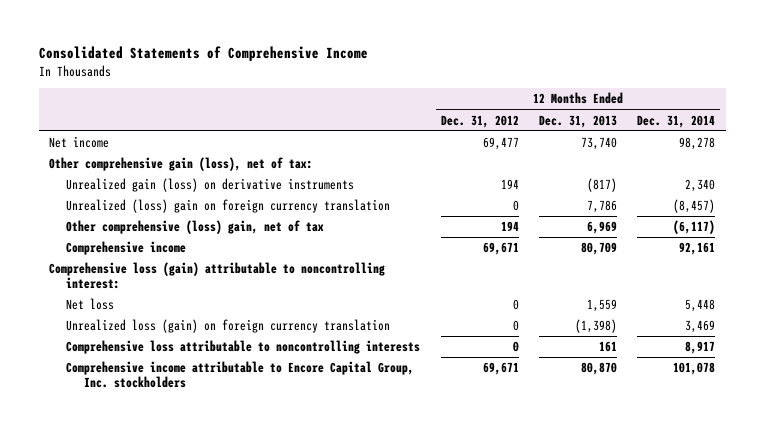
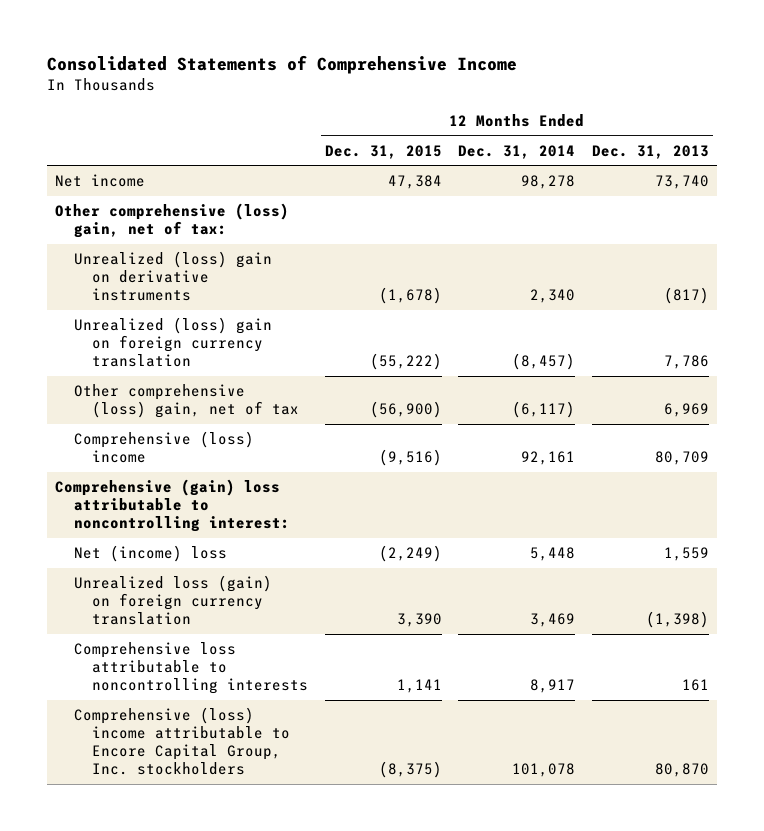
[440,114,519,128] Dec. 31, 2012 -> none
none -> [324,144,442,159] Dec. 31, 2015
[48,157,313,172] Other comprehensive gain (loss), net of tax: -> [54,203,289,239] Other comprehensive (loss) gain, net of tax:
[66,178,355,193] Unrealized gain (loss) on derivative instruments -> [73,251,272,302] Unrealized (loss) gain on derivative instruments
[66,241,187,256] Comprehensive income -> [73,431,254,464] Comprehensive (loss) income
[48,262,385,290] Comprehensive loss (gain) attributable to noncontrolling interest: -> [54,479,290,533] Comprehensive (gain) loss attributable to noncontrolling interest:
[66,298,115,311] Net loss -> [73,545,227,563] Net (income) loss
[66,361,415,389] Comprehensive income attributable to Encore Capital Group, Inc. stockholders -> [73,707,291,776] Comprehensive (loss) income attributable to Encore Capital Group, Inc. stockholders

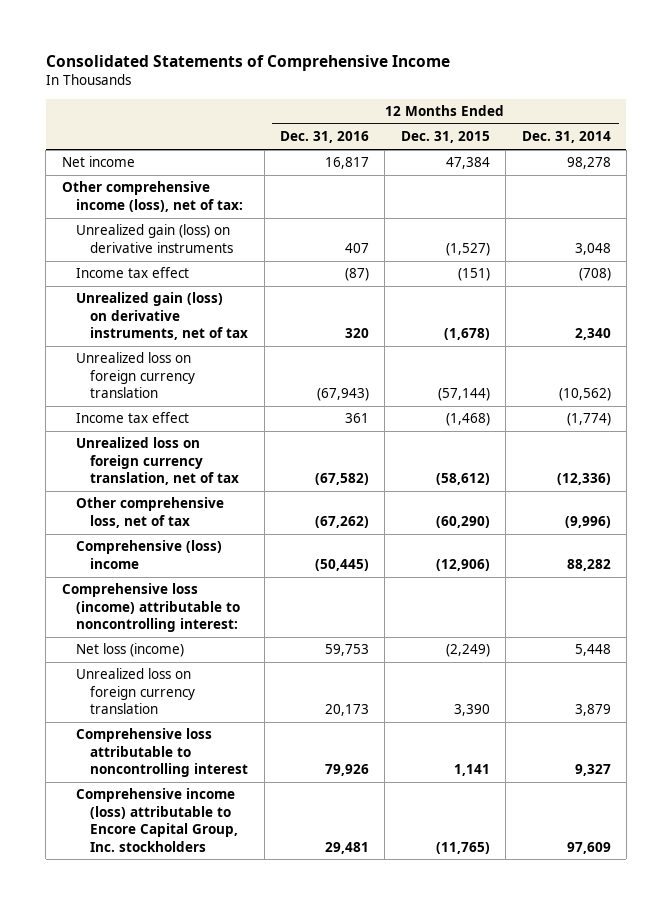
[591,144,709,159] Dec. 31, 2013 -> none
none -> [280,131,370,144] Dec. 31, 2016
[54,203,289,239] Other comprehensive (loss) gain, net of tax: -> [61,181,244,212] Other comprehensive income (loss), net of tax:
none -> [76,224,234,253] Unrealized gain (loss) on derivative instruments
none -> [76,267,190,279] Income tax effect
[73,251,272,302] Unrealized (loss) gain on derivative instruments -> [76,292,249,341] Unrealized gain (loss) on derivative instruments, net of tax
none -> [76,352,196,399] Unrealized loss on foreign currency translation
none -> [76,412,190,424] Income tax effect
[73,317,272,368] Unrealized (loss) gain on foreign currency translation -> [76,437,240,486] Unrealized loss on foreign currency translation, net of tax
[369,353,442,371] (55,222) -> [435,473,490,486] (58,612)
[512,353,576,371] (8,457) -> [556,473,611,486] (12,336)
[73,384,300,419] Other comprehensive (loss) gain, net of tax -> [76,497,225,528] Other comprehensive loss, net of tax
[369,401,442,419] (56,900) -> [435,515,490,528] (60,290)
[512,401,576,419] (6,117) -> [564,515,611,528] (9,996)
[378,449,442,467] (9,516) -> [435,558,490,571] (12,906)
[521,451,576,466] 92,161 -> [566,558,611,571] 88,282
[54,479,290,533] Comprehensive (gain) loss attributable to noncontrolling interest: -> [61,583,241,633] Comprehensive loss (income) attributable to noncontrolling interest:
[73,545,227,563] Net (income) loss -> [76,643,185,658] Net loss (income)
[73,575,272,626] Unrealized loss (gain) on foreign currency translation -> [76,668,196,715] Unrealized loss on foreign currency translation
[530,613,576,628] 3,469 -> [574,704,611,717] 3,879
[73,642,309,695] Comprehensive loss attributable to noncontrolling interests -> [76,728,249,778] Comprehensive loss attributable to noncontrolling interest
[530,679,576,694] 8,917 -> [574,764,611,777] 9,327
[73,707,291,776] Comprehensive (loss) income attributable to Encore Capital Group, Inc. stockholders -> [76,788,239,852] Comprehensive income (loss) attributable to Encore Capital Group, Inc. stockholders
[378,761,442,779] (8,375) -> [435,841,490,854] (11,765)
[512,763,576,778] 101,078 -> [566,841,611,854] 97,609

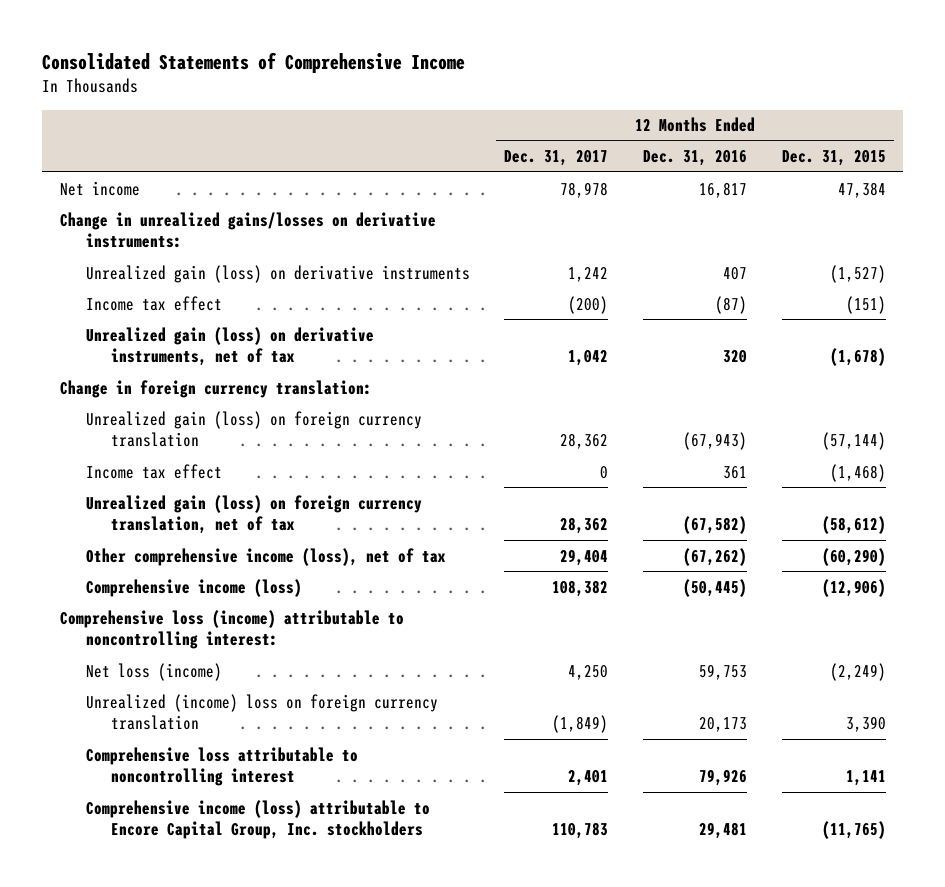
[521,131,611,144] Dec. 31, 2014 -> none
none -> [504,150,609,167] Dec. 31, 2017
[61,181,244,212] Other comprehensive income (loss), net of tax: -> none
none -> [59,211,436,249] Change in unrealized gains/losses on derivative instruments:
none -> [59,379,372,398] Change in foreign currency translation:
[76,352,196,399] Unrealized loss on foreign currency translation -> [85,410,422,448] Unrealized gain (loss) on foreign currency translation
[76,437,240,486] Unrealized loss on foreign currency translation, net of tax -> [85,494,422,535] Unrealized gain (loss) on foreign currency translation, net of tax
[76,497,225,528] Other comprehensive loss, net of tax -> [85,547,446,566] Other comprehensive income (loss), net of tax
[76,540,223,569] Comprehensive (loss) income -> [85,578,302,597] Comprehensive income (loss)
[76,668,196,715] Unrealized loss on foreign currency translation -> [85,693,438,731] Unrealized (income) loss on foreign currency translation

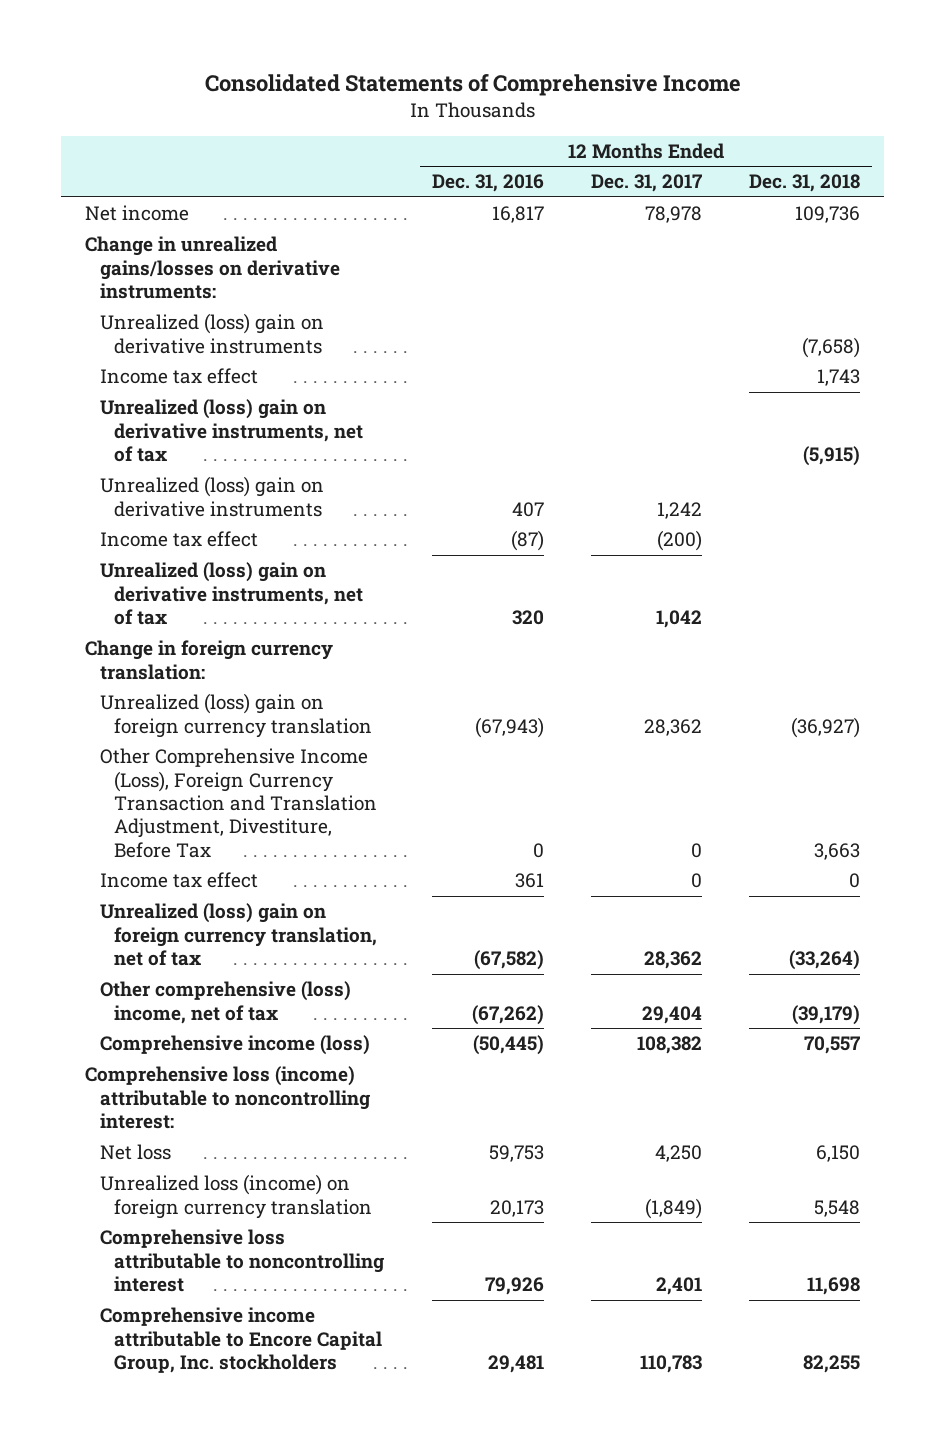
[781,150,886,167] Dec. 31, 2015 -> none
none -> [749,174,861,193] Dec. 31, 2018
none -> [99,313,324,354] Unrealized (loss) gain on derivative instruments
none -> [99,368,258,385] Income tax effect
none -> [99,399,364,463] Unrealized (loss) gain on derivative instruments, net of tax
[85,264,470,283] Unrealized gain (loss) on derivative instruments -> [99,476,324,517] Unrealized (loss) gain on derivative instruments
[85,326,374,367] Unrealized gain (loss) on derivative instruments, net of tax -> [99,562,364,626] Unrealized (loss) gain on derivative instruments, net of tax
[85,410,422,448] Unrealized gain (loss) on foreign currency translation -> [99,693,373,738] Unrealized (loss) gain on foreign currency translation
none -> [99,748,378,858] Other Comprehensive Income (Loss), Foreign Currency Transaction and Translation Adjustment, Divestiture, Before Tax
[85,494,422,535] Unrealized gain (loss) on foreign currency translation, net of tax -> [99,903,378,967] Unrealized (loss) gain on foreign currency translation, net of tax
[85,547,446,566] Other comprehensive income (loss), net of tax -> [99,981,351,1024] Other comprehensive (loss) income, net of tax
[85,662,222,681] Net loss (income) -> [99,1144,171,1161] Net loss
[85,693,438,731] Unrealized (income) loss on foreign currency translation -> [99,1174,373,1219] Unrealized loss (income) on foreign currency translation
[85,799,430,840] Comprehensive income (loss) attributable to Encore Capital Group, Inc. stockholders -> [99,1307,383,1374] Comprehensive income attributable to Encore Capital Group, Inc. stockholders

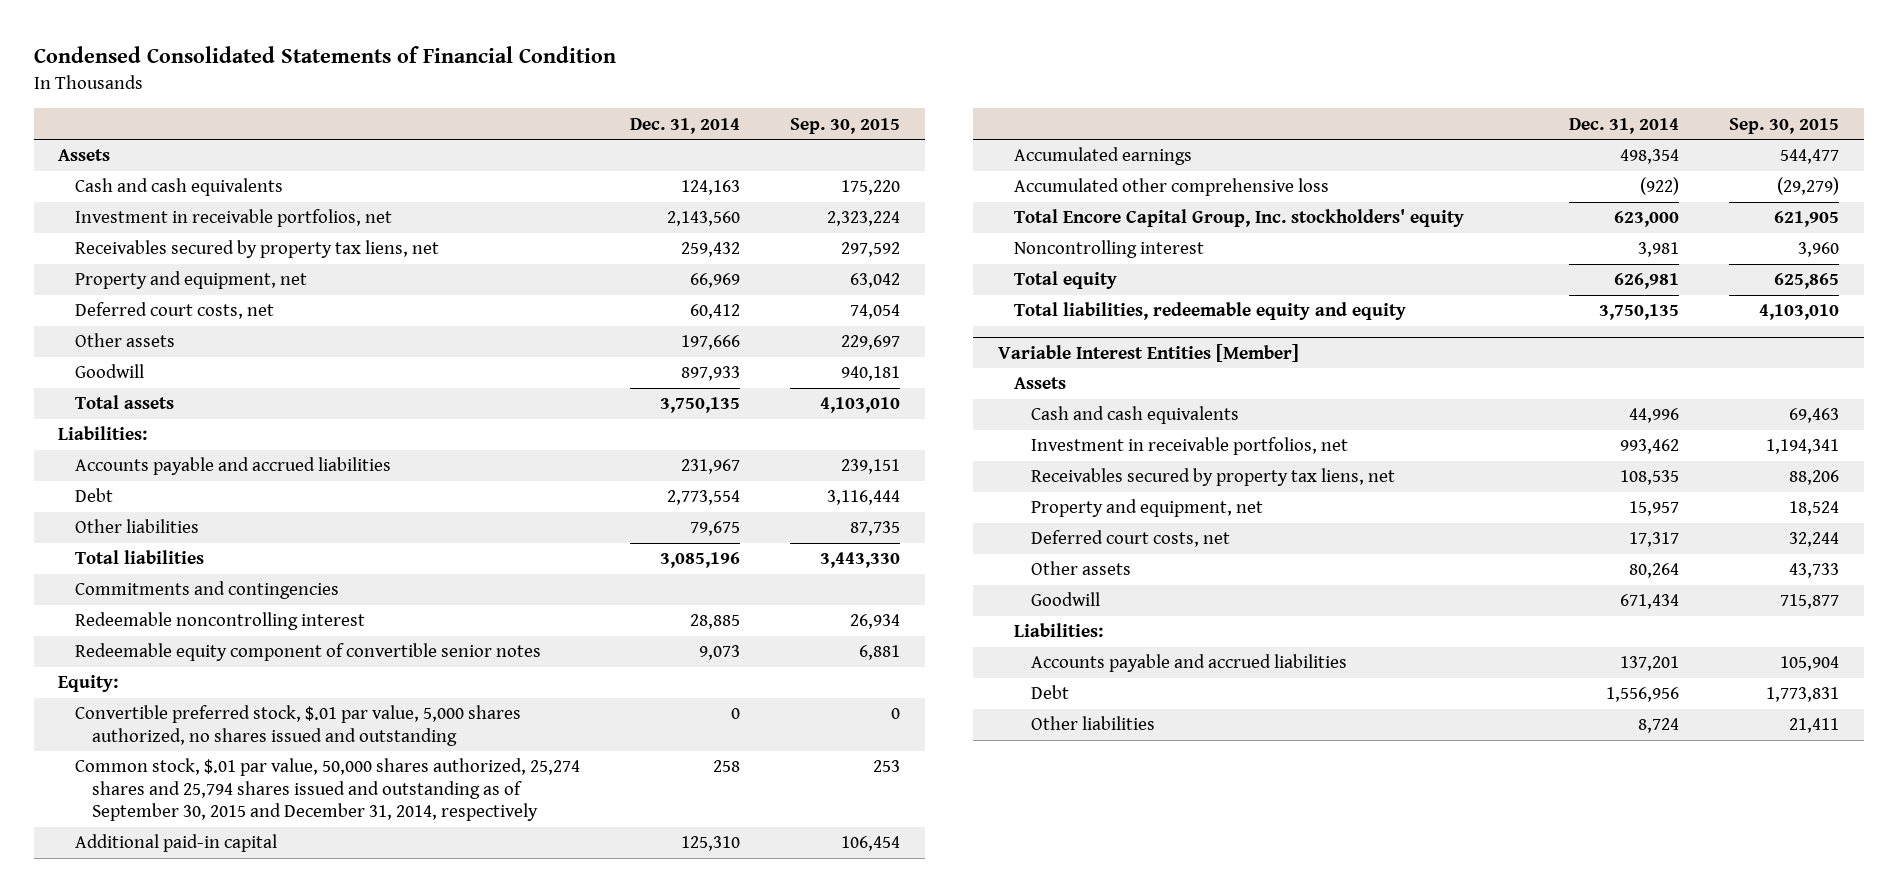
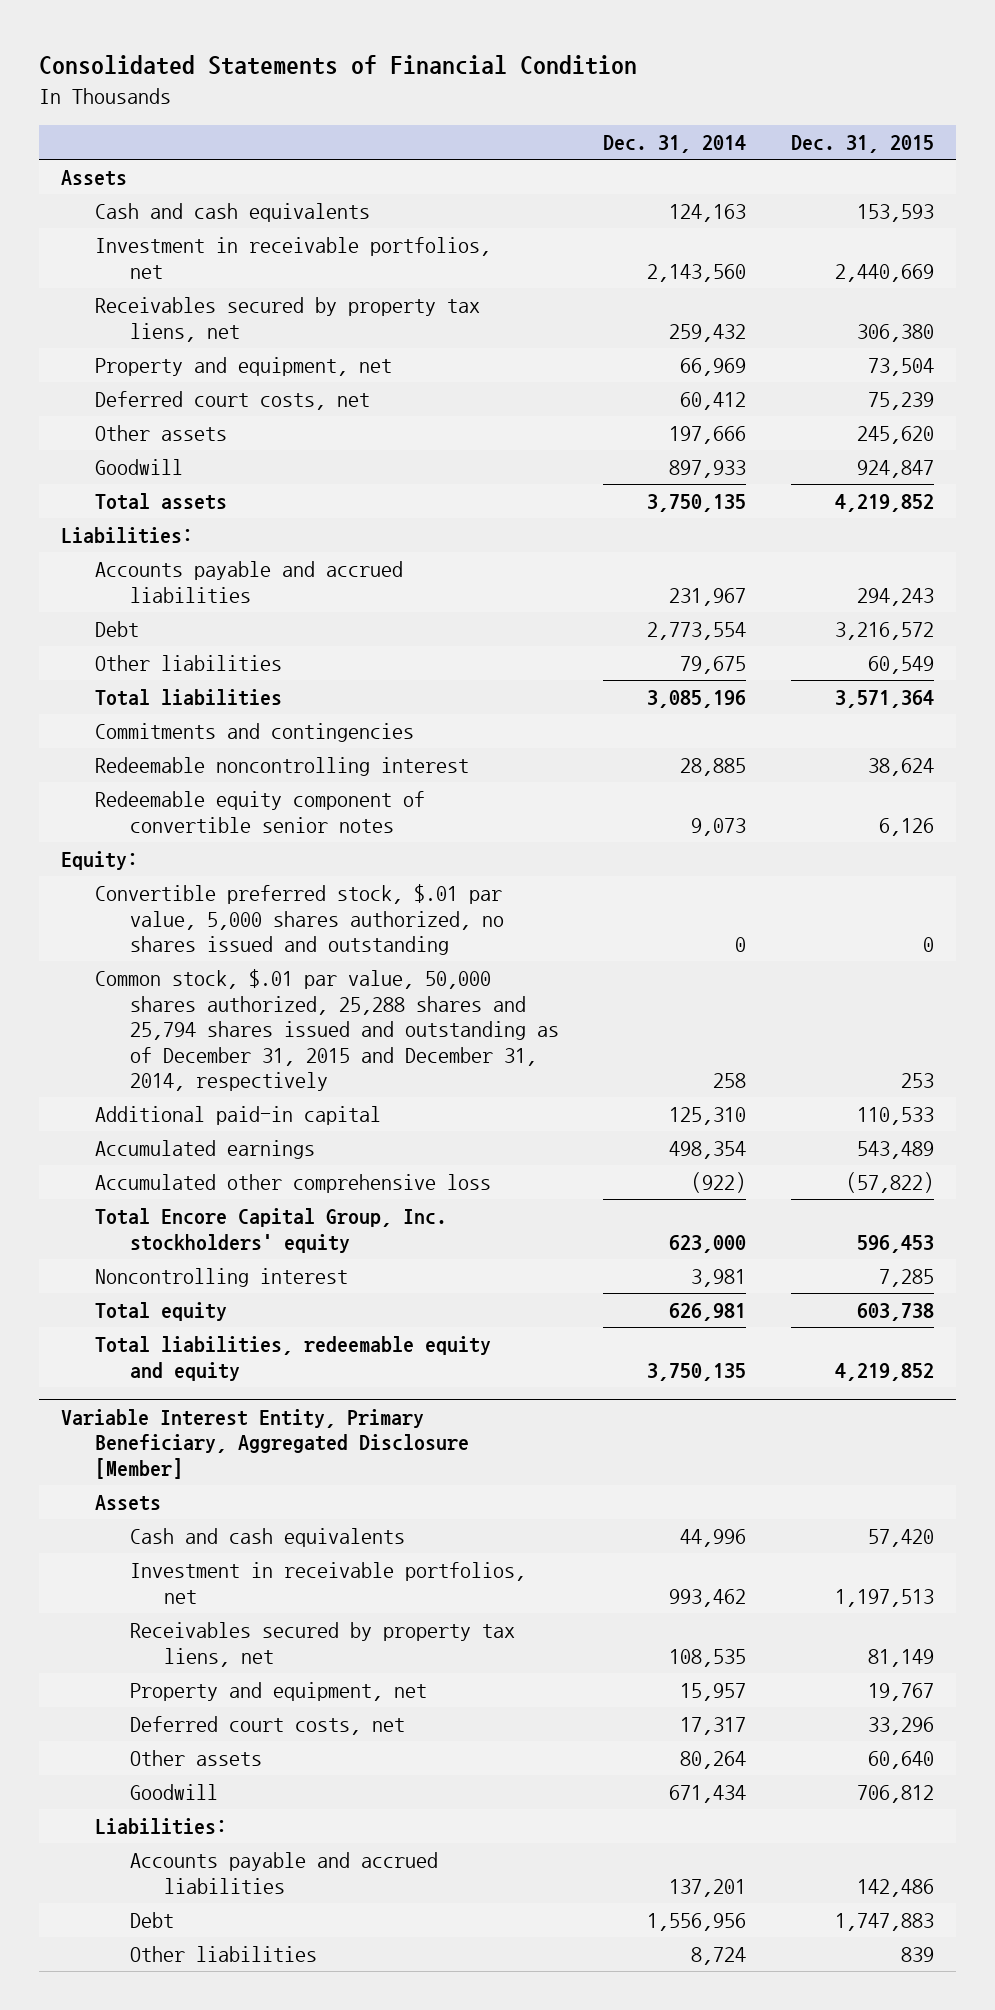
[33,46,616,64] Condensed Consolidated Statements of Financial Condition -> [39,55,638,76] Consolidated Statements of Financial Condition
[789,117,900,134] Sep. 30, 2015 -> none
none -> [790,135,934,154] Dec. 31, 2015
[75,758,581,822] Common stock, $.01 par value, 50,000 shares authorized, 25,274 shares and 25,794 shares issued and outstanding as of September 30, 2015 and December 31, 2014, respectively -> [95,969,559,1092] Common stock, $.01 par value, 50,000 shares authorized, 25,288 shares and 25,794 shares issued and outstanding as of December 31, 2015 and December 31, 2014, respectively
[997,343,1299,362] Variable Interest Entities [Member] -> [61,1408,470,1480] Variable Interest Entity, Primary Beneficiary, Aggregated Disclosure [Member]

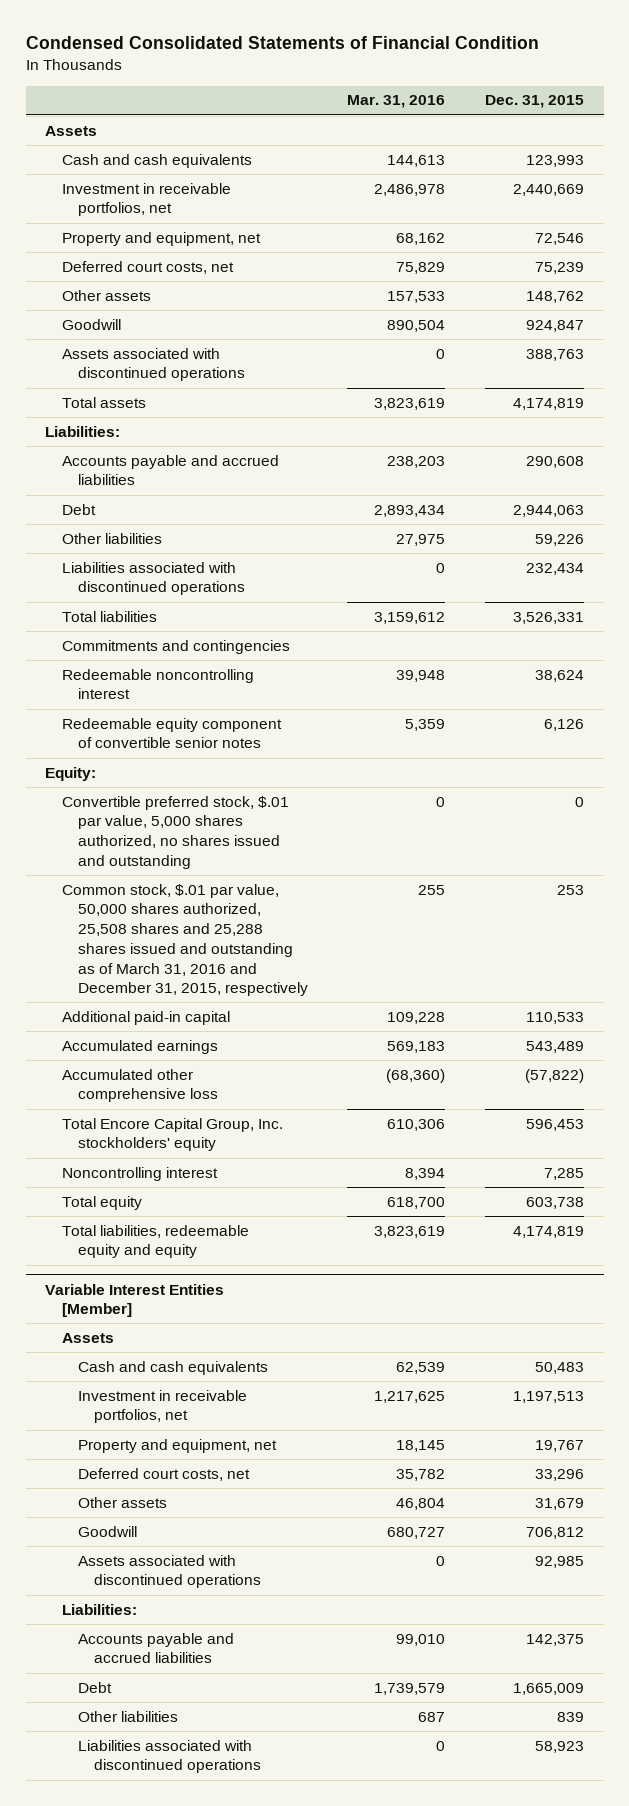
[39,55,638,76] Consolidated Statements of Financial Condition -> [25,36,539,50] Condensed Consolidated Statements of Financial Condition
[603,135,747,154] Dec. 31, 2014 -> none
none -> [347,95,446,109] Mar. 31, 2016
[856,204,934,223] 153,593 -> [526,154,585,167] 123,993
[95,297,481,342] Receivables secured by property tax liens, net -> none
[867,358,934,377] 73,504 -> [535,232,585,245] 72,546
[856,426,934,445] 245,620 -> [526,290,585,303] 148,762
none -> [61,347,245,382] Assets associated with discontinued operations
[834,494,934,513] 4,219,852 -> [513,397,585,410] 4,174,819
[856,587,934,606] 294,243 -> [526,455,585,468] 290,608
[834,622,934,641] 3,216,572 -> [513,504,585,517] 2,944,063
[867,656,934,675] 60,549 -> [535,533,585,546] 59,226
none -> [61,561,245,596] Liabilities associated with discontinued operations
[834,690,934,709] 3,571,364 -> [513,611,585,624] 3,526,331
[95,969,559,1092] Common stock, $.01 par value, 50,000 shares authorized, 25,288 shares and 25,794 shares issued and outstanding as of December 31, 2015 and December 31, 2014, respectively -> [61,883,308,997] Common stock, $.01 par value, 50,000 shares authorized, 25,508 shares and 25,288 shares issued and outstanding as of March 31, 2016 and December 31, 2015, respectively
[834,1362,934,1381] 4,219,852 -> [513,1225,585,1238] 4,174,819
[61,1408,470,1480] Variable Interest Entity, Primary Beneficiary, Aggregated Disclosure [Member] -> [45,1283,225,1318] Variable Interest Entities [Member]
[867,1529,934,1548] 57,420 -> [535,1361,585,1374] 50,483
[129,1622,515,1667] Receivables secured by property tax liens, net -> none
[867,1751,934,1770] 60,640 -> [535,1497,585,1510] 31,679
none -> [77,1554,261,1589] Assets associated with discontinued operations
[856,1878,934,1897] 142,486 -> [526,1633,585,1646] 142,375
[834,1913,934,1932] 1,747,883 -> [513,1682,585,1695] 1,665,009
none -> [77,1739,261,1774] Liabilities associated with discontinued operations

